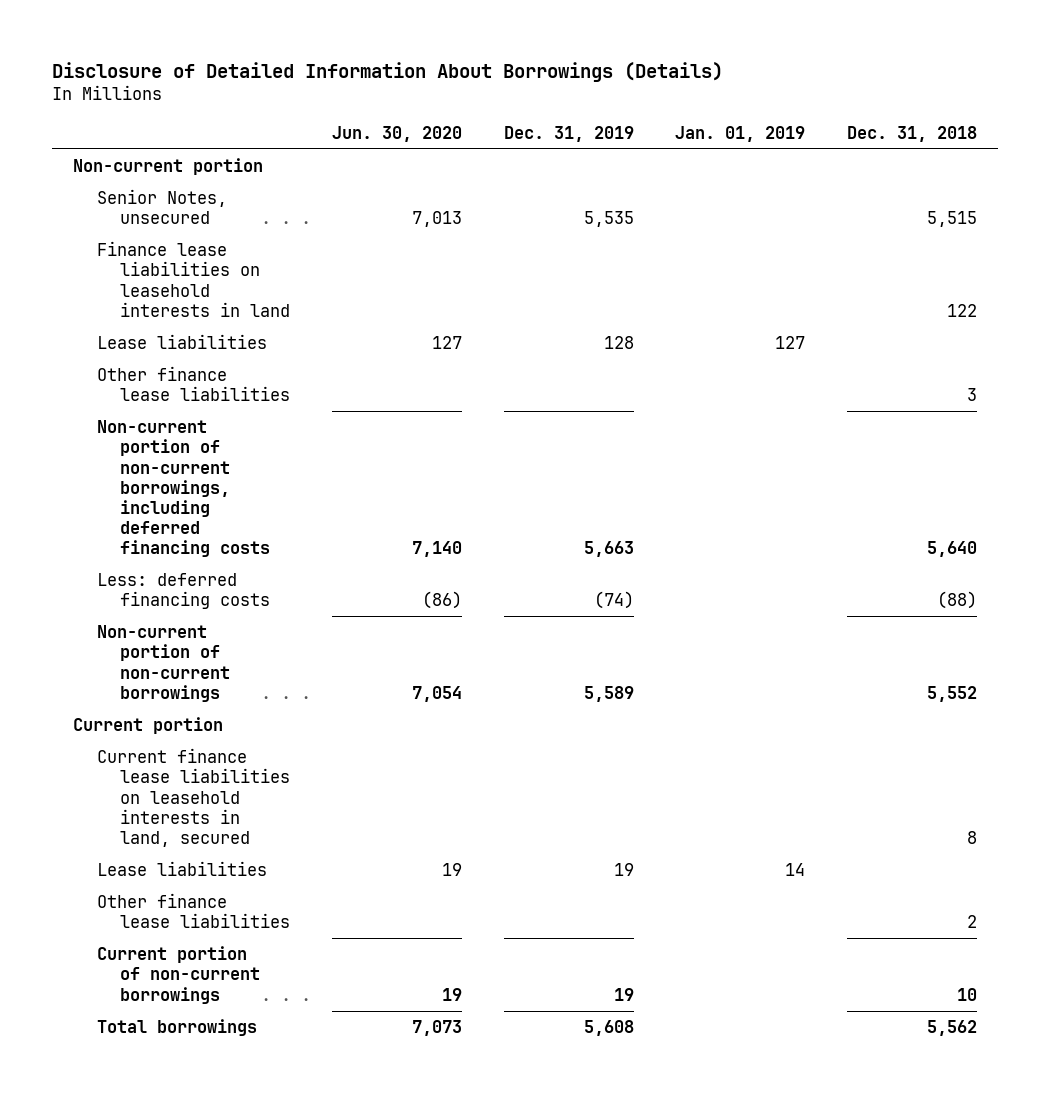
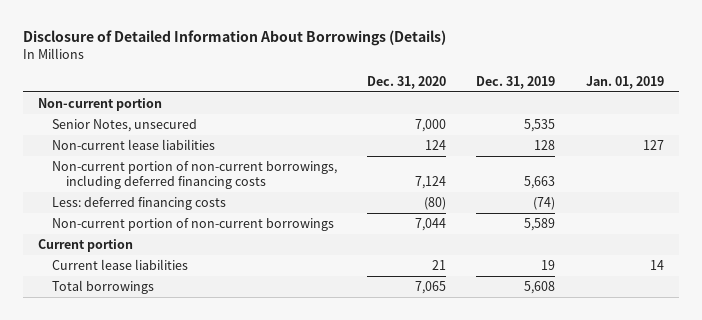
[332,125,463,142] Jun. 30, 2020 -> none
[846,125,977,142] Dec. 31, 2018 -> none
none -> [367,75,447,89] Dec. 31, 2020
[96,241,291,317] Finance lease liabilities on leasehold interests in land -> none
[96,366,291,402] Other finance lease liabilities -> none
[96,334,267,350] Lease liabilities -> [52,138,216,150] Non-current lease liabilities
[96,748,291,847] Current finance lease liabilities on leasehold interests in land, secured -> none
[96,893,291,929] Other finance lease liabilities -> none
[96,946,261,1004] Current portion of non-current borrowings -> none
[96,861,267,877] Lease liabilities -> [52,258,189,270] Current lease liabilities

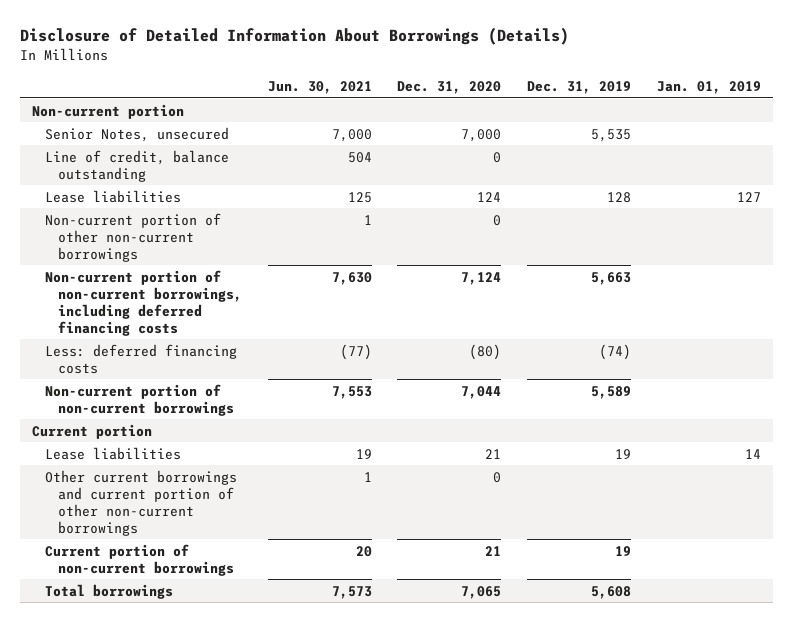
none -> [267,81,372,95] Jun. 30, 2021
none -> [45,149,230,182] Line of credit, balance outstanding
[52,138,216,150] Non-current lease liabilities -> [45,189,182,203] Lease liabilities
none -> [45,212,222,262] Non-current portion of other non-current borrowings
[52,258,189,270] Current lease liabilities -> [45,446,182,460] Lease liabilities
none -> [45,469,238,536] Other current borrowings and current portion of other non-current borrowings
none -> [45,543,235,576] Current portion of non-current borrowings

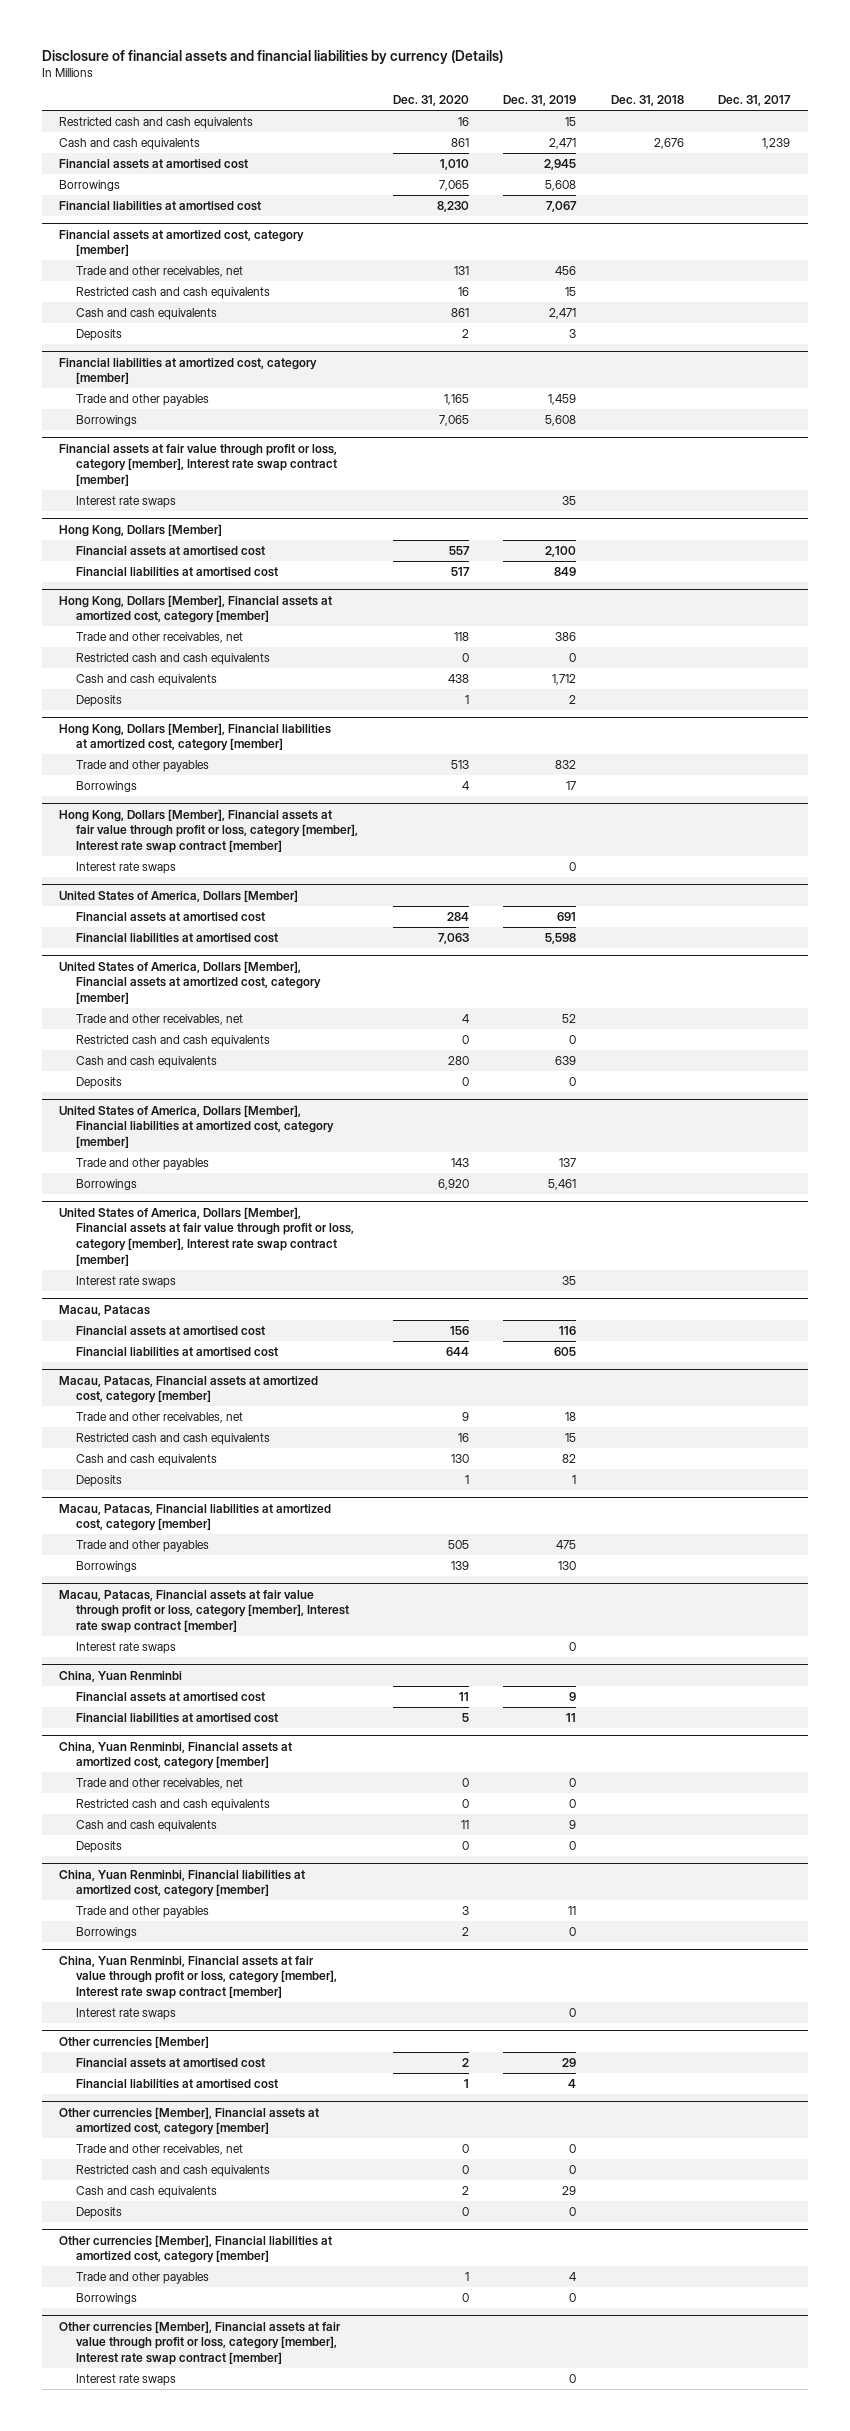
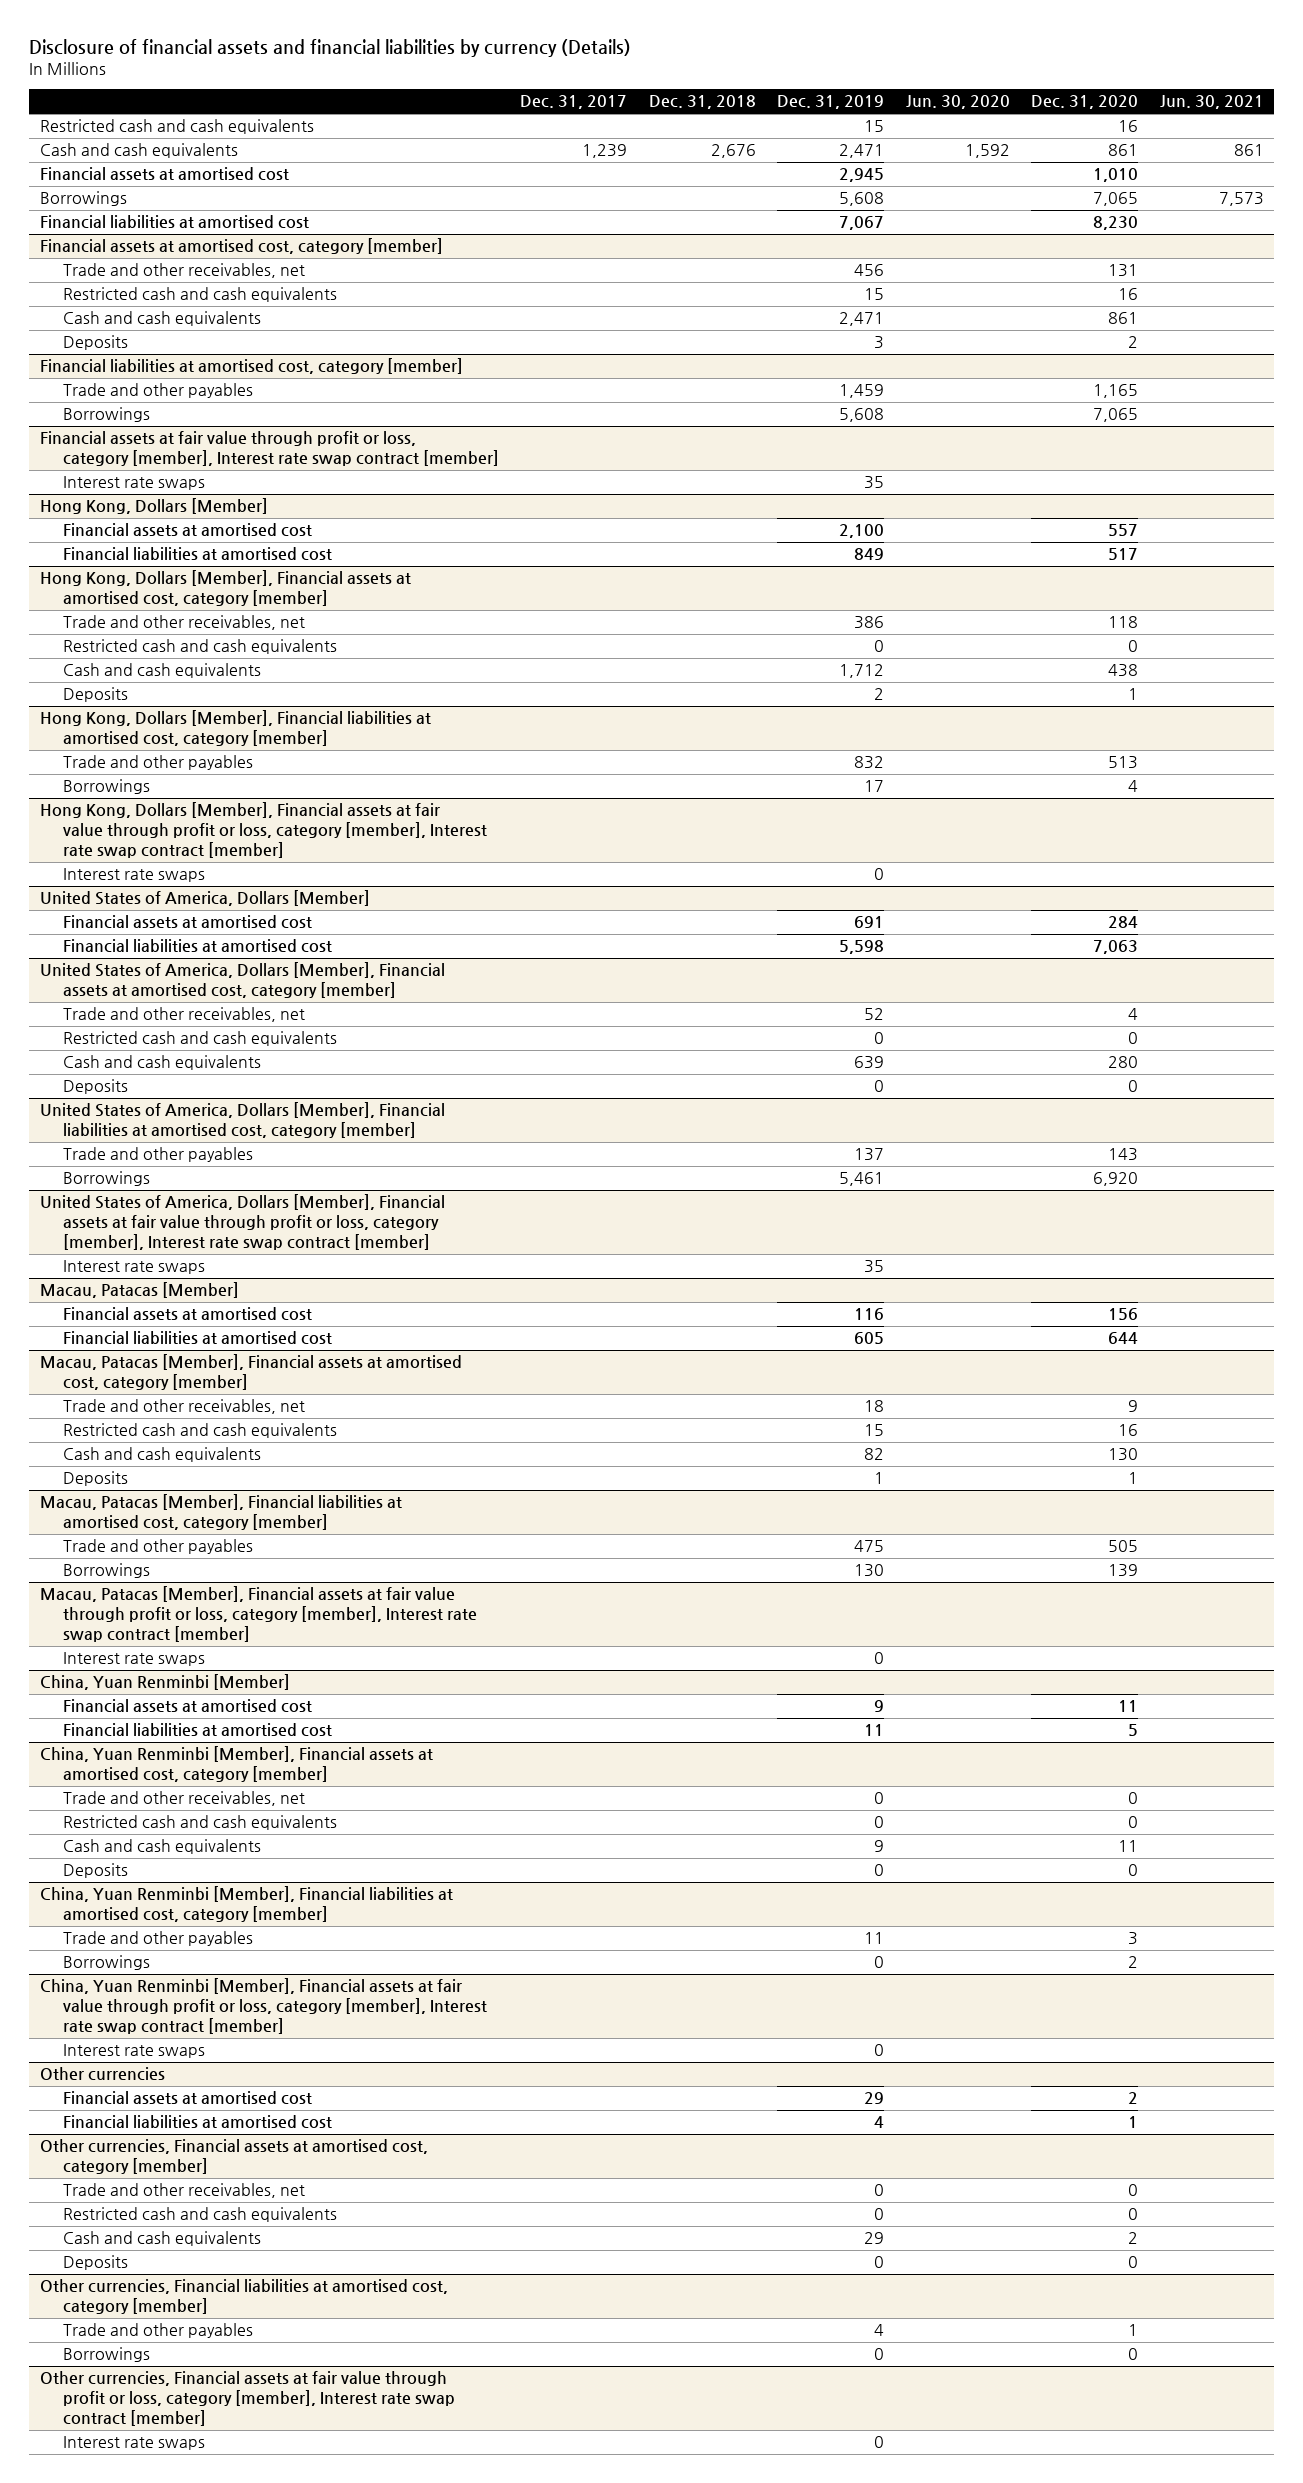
none -> [905,95,1010,110] Jun. 30, 2020
none -> [1159,95,1264,110] Jun. 30, 2021
[59,229,305,257] Financial assets at amortized cost, category [member] -> [39,238,443,255] Financial assets at amortised cost, category [member]
[59,357,318,385] Financial liabilities at amortized cost, category [member] -> [39,358,463,375] Financial liabilities at amortised cost, category [member]
[59,594,333,624] Hong Kong, Dollars [Member], Financial assets at amortized cost, category [member] -> [39,570,411,607] Hong Kong, Dollars [Member], Financial assets at amortised cost, category [member]
[59,722,332,752] Hong Kong, Dollars [Member], Financial liabilities at amortized cost, category [member] -> [39,710,431,747] Hong Kong, Dollars [Member], Financial liabilities at amortised cost, category [member]
[59,960,322,1005] United States of America, Dollars [Member], Financial assets at amortized cost, category [member] -> [39,962,445,999] United States of America, Dollars [Member], Financial assets at amortised cost, category [member]
[59,1104,335,1149] United States of America, Dollars [Member], Financial liabilities at amortized cost, category [member] -> [39,1102,445,1139] United States of America, Dollars [Member], Financial liabilities at amortised cost, category [member]
[59,1304,151,1316] Macau, Patacas -> [39,1282,239,1299] Macau, Patacas [Member]
[59,1375,319,1404] Macau, Patacas, Financial assets at amortized cost, category [member] -> [39,1354,462,1391] Macau, Patacas [Member], Financial assets at amortised cost, category [member]
[59,1503,332,1532] Macau, Patacas, Financial liabilities at amortized cost, category [member] -> [39,1494,402,1531] Macau, Patacas [Member], Financial liabilities at amortised cost, category [member]
[59,1589,350,1634] Macau, Patacas, Financial assets at fair value through profit or loss, category [member], Interest rate swap contract [member] -> [39,1586,478,1643] Macau, Patacas [Member], Financial assets at fair value through profit or loss, category [member], Interest rate swap contract [member]
[59,1670,183,1682] China, Yuan Renminbi -> [39,1674,290,1691] China, Yuan Renminbi [Member]
[59,1741,293,1770] China, Yuan Renminbi, Financial assets at amortized cost, category [member] -> [39,1746,433,1783] China, Yuan Renminbi [Member], Financial assets at amortised cost, category [member]
[59,1869,306,1898] China, Yuan Renminbi, Financial liabilities at amortized cost, category [member] -> [39,1886,453,1923] China, Yuan Renminbi [Member], Financial liabilities at amortised cost, category [member]
[59,1955,338,2000] China, Yuan Renminbi, Financial assets at fair value through profit or loss, category [member], Interest rate swap contract [member] -> [39,1978,488,2035] China, Yuan Renminbi [Member], Financial assets at fair value through profit or loss, category [member], Interest rate swap contract [member]
[59,2035,210,2048] Other currencies [Member] -> [39,2067,165,2082] Other currencies
[59,2106,320,2136] Other currencies [Member], Financial assets at amortized cost, category [member] -> [39,2139,428,2175] Other currencies, Financial assets at amortised cost, category [member]
[59,2234,333,2264] Other currencies [Member], Financial liabilities at amortized cost, category [member] -> [39,2279,448,2315] Other currencies, Financial liabilities at amortised cost, category [member]
[59,2320,342,2366] Other currencies [Member], Financial assets at fair value through profit or loss, category [member], Interest rate swap contract [member] -> [39,2371,456,2427] Other currencies, Financial assets at fair value through profit or loss, category [member], Interest rate swap contract [member]

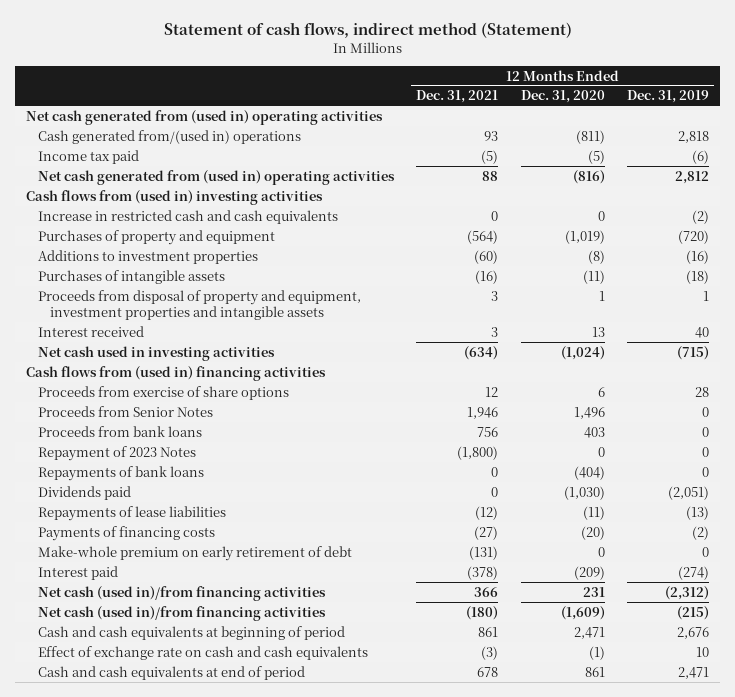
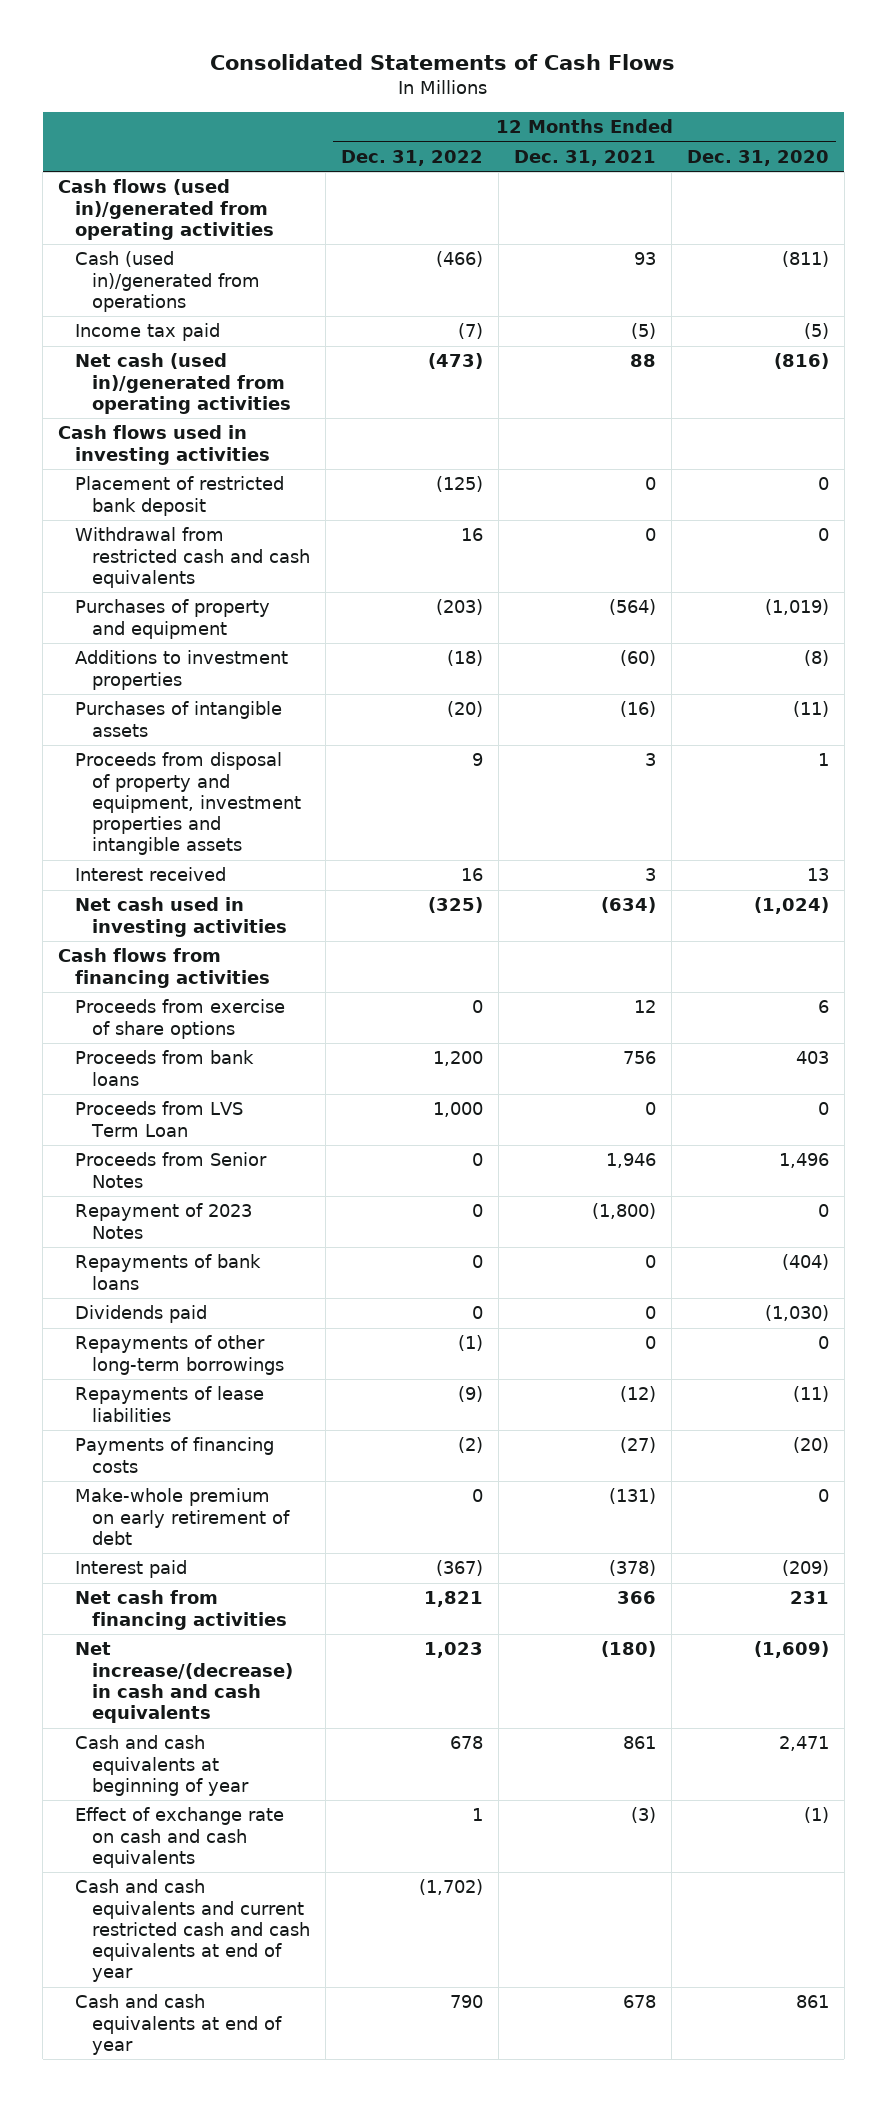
[163,22,572,39] Statement of cash flows, indirect method (Statement) -> [210,54,676,71] Consolidated Statements of Cash Flows
[626,90,709,104] Dec. 31, 2019 -> none
none -> [341,149,484,166] Dec. 31, 2022
[26,109,384,125] Net cash generated from (used in) operating activities -> [58,179,275,240] Cash flows (used in)/generated from operating activities
[38,129,302,144] Cash generated from/(used in) operations -> [75,251,261,312] Cash (used in)/generated from operations
[38,169,396,185] Net cash generated from (used in) operating activities -> [75,353,292,414] Net cash (used in)/generated from operating activities
[26,189,324,205] Cash flows from (used in) investing activities -> [58,425,271,465] Cash flows used in investing activities
none -> [75,476,285,516] Placement of restricted bank deposit
[38,209,339,224] Increase in restricted cash and cash equivalents -> [75,527,311,588] Withdrawal from restricted cash and cash equivalents
[26,365,327,381] Cash flows from (used in) financing activities -> [58,948,271,988] Cash flows from financing activities
none -> [75,1101,244,1137] Proceeds from LVS Term Loan
[38,405,214,417] Proceeds from Senior Notes -> [75,1152,268,1188] Proceeds from Senior Notes
none -> [75,1335,285,1375] Repayments of other long-term borrowings
[38,585,327,601] Net cash (used in)/from financing activities -> [75,1590,288,1630] Net cash from financing activities
[38,605,327,621] Net cash (used in)/from financing activities -> [75,1642,294,1724] Net increase/(decrease) in cash and cash equivalents
[38,625,346,640] Cash and cash equivalents at beginning of period -> [75,1735,250,1796] Cash and cash equivalents at beginning of year
none -> [75,1879,311,1983] Cash and cash equivalents and current restricted cash and cash equivalents at end of year
[38,665,306,680] Cash and cash equivalents at end of period -> [75,1994,283,2055] Cash and cash equivalents at end of year

